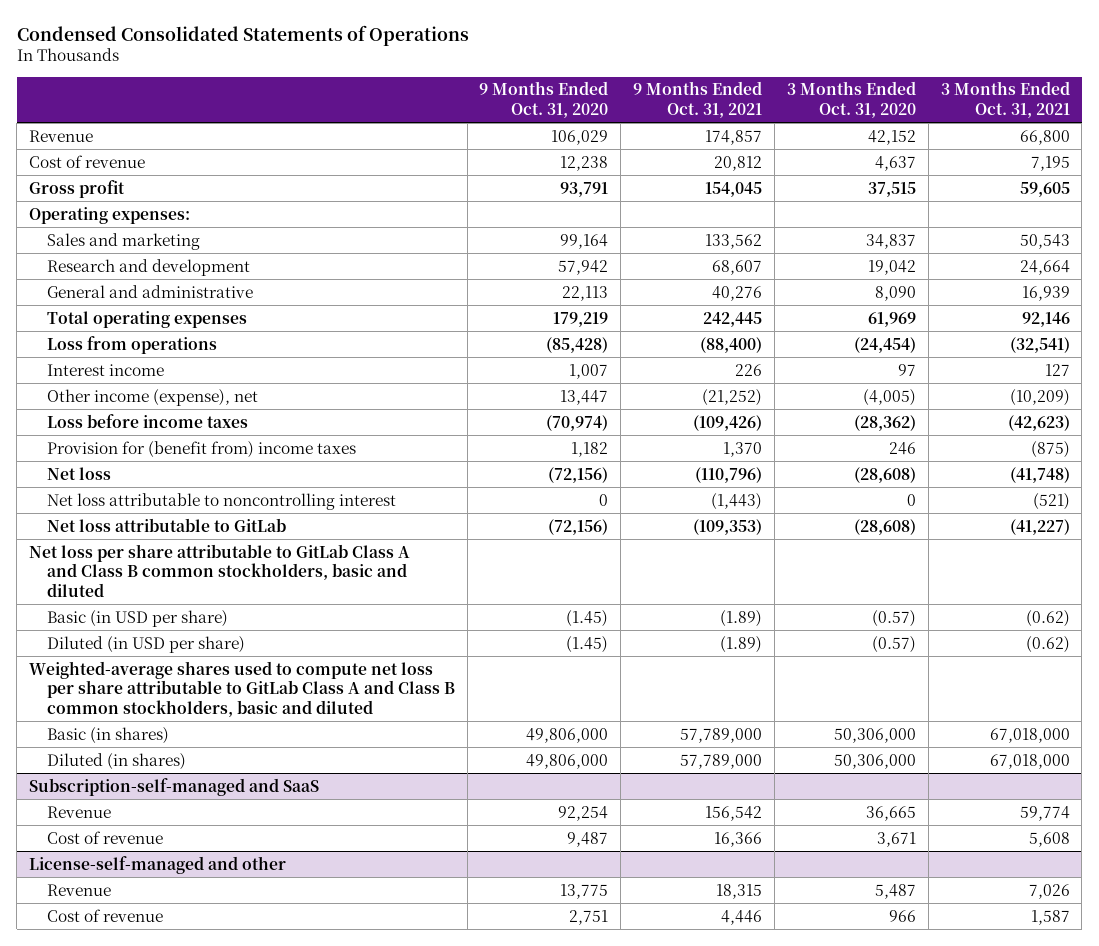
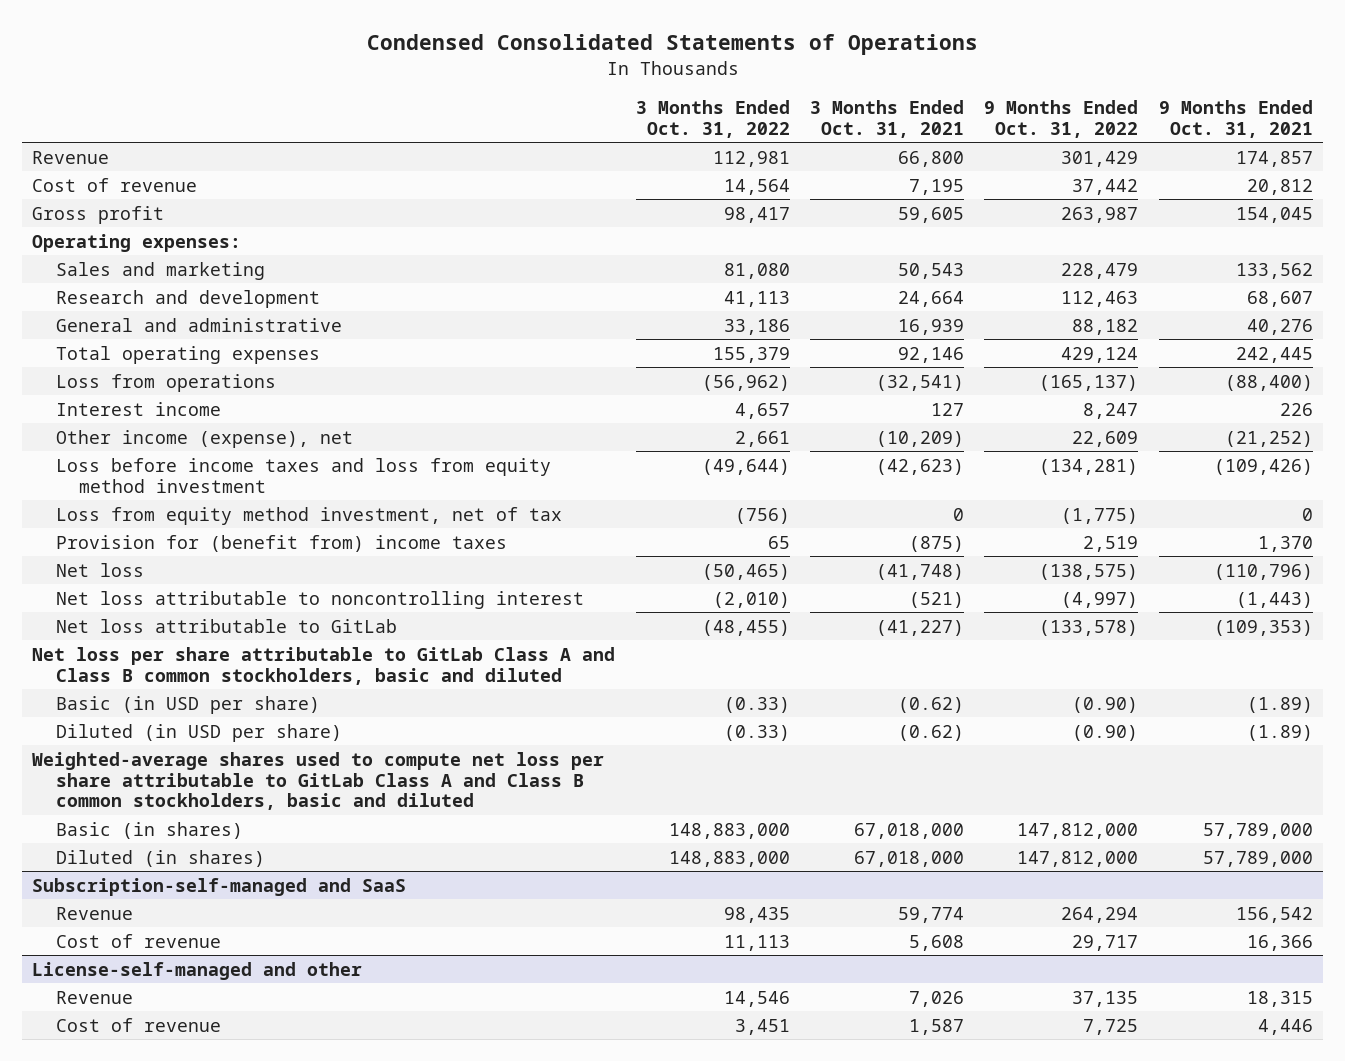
[479,81,609,118] 9 Months Ended Oct. 31, 2020 -> none
[786,81,916,118] 3 Months Ended Oct. 31, 2020 -> none
none -> [635,99,790,138] 3 Months Ended Oct. 31, 2022
none -> [984,99,1139,138] 9 Months Ended Oct. 31, 2022
[46,413,248,428] Loss before income taxes -> [55,457,551,493] Loss before income taxes and loss from equity method investment
none -> [55,506,562,525] Loss from equity method investment, net of tax

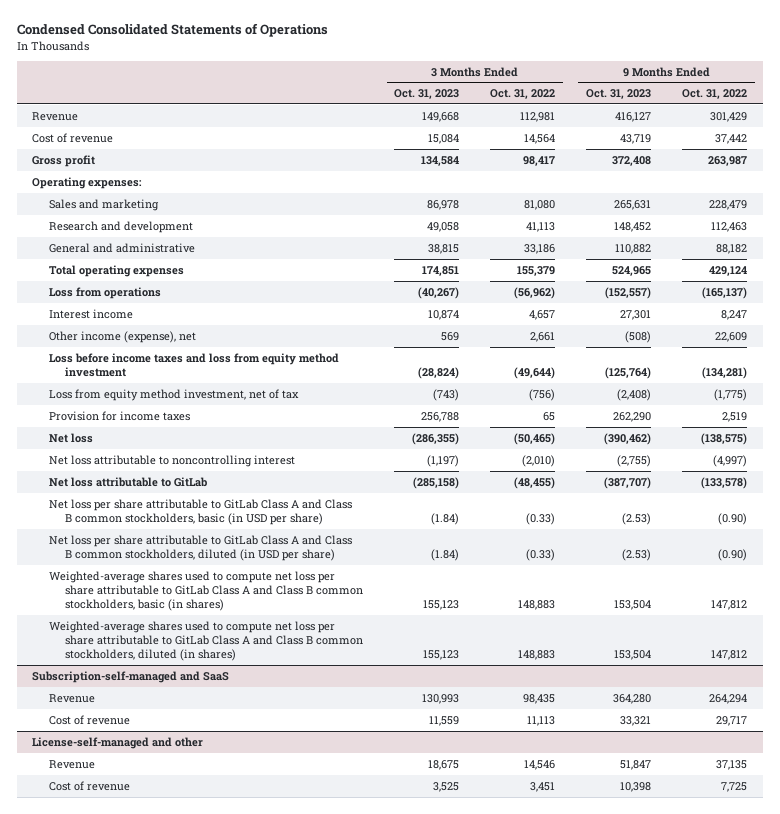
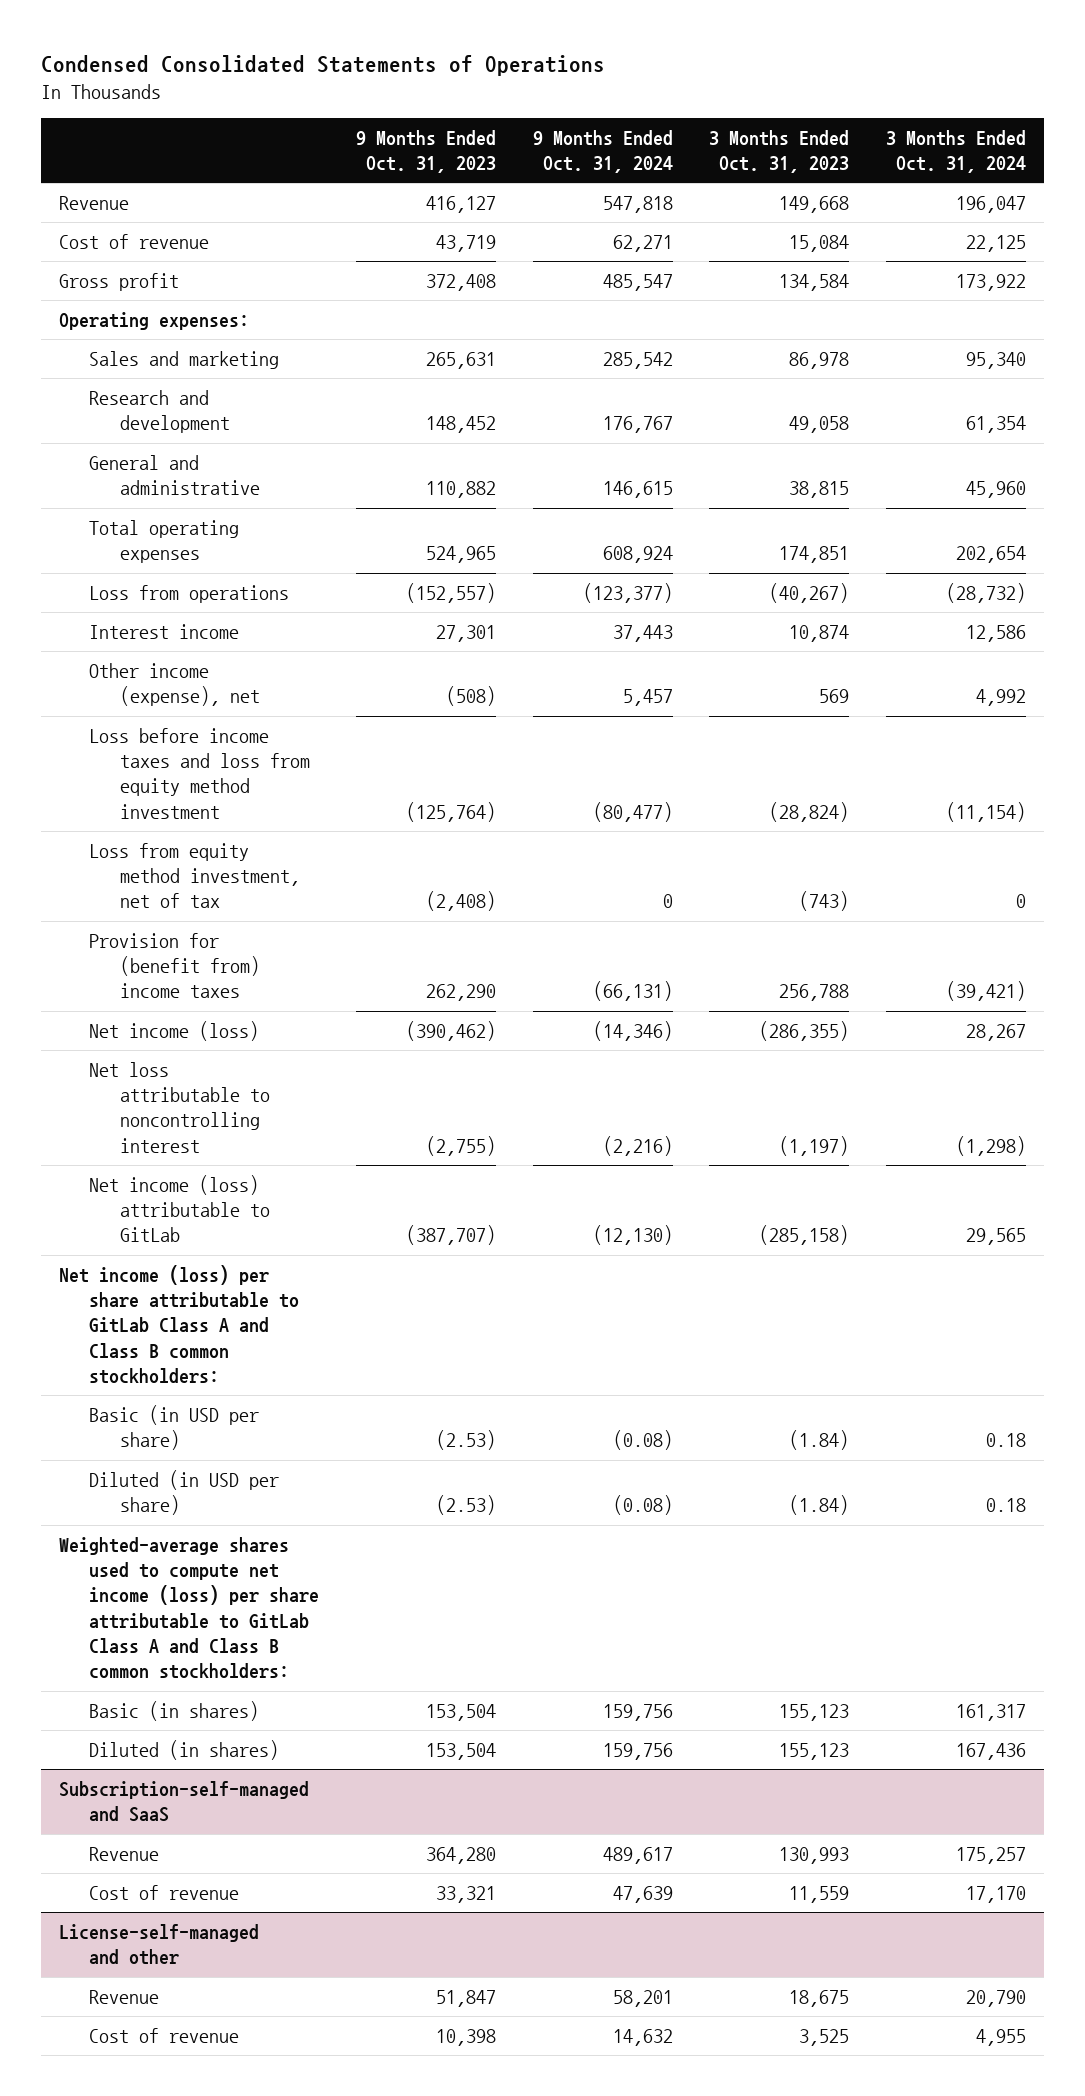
[490,89,556,100] Oct. 31, 2022 -> none
[682,89,748,100] Oct. 31, 2022 -> none
none -> [532,129,673,174] 9 Months Ended Oct. 31, 2024
none -> [885,129,1026,174] 3 Months Ended Oct. 31, 2024
[48,410,190,421] Provision for income taxes -> [89,932,260,999] Provision for (benefit from) income taxes
[48,432,93,443] Net loss -> [89,1020,260,1041] Net income (loss)
[48,476,207,487] Net loss attributable to GitLab -> [89,1174,270,1243] Net income (loss) attributable to GitLab
none -> [59,1264,300,1384] Net income (loss) per share attributable to GitLab Class A and Class B common stockholders:
[48,498,352,525] Net loss per share attributable to GitLab Class A and Class B common stockholders, basic (in USD per share) -> [89,1404,260,1451] Basic (in USD per share)
[48,534,352,561] Net loss per share attributable to GitLab Class A and Class B common stockholders, diluted (in USD per share) -> [89,1469,280,1516] Diluted (in USD per share)
none -> [59,1536,320,1680] Weighted-average shares used to compute net income (loss) per share attributable to GitLab Class A and Class B common stockholders:
[48,570,364,611] Weighted-average shares used to compute net loss per share attributable to GitLab Class A and Class B common stockholders, basic (in shares) -> [89,1700,260,1721] Basic (in shares)
[48,620,364,661] Weighted-average shares used to compute net loss per share attributable to GitLab Class A and Class B common stockholders, diluted (in shares) -> [89,1739,280,1760] Diluted (in shares)

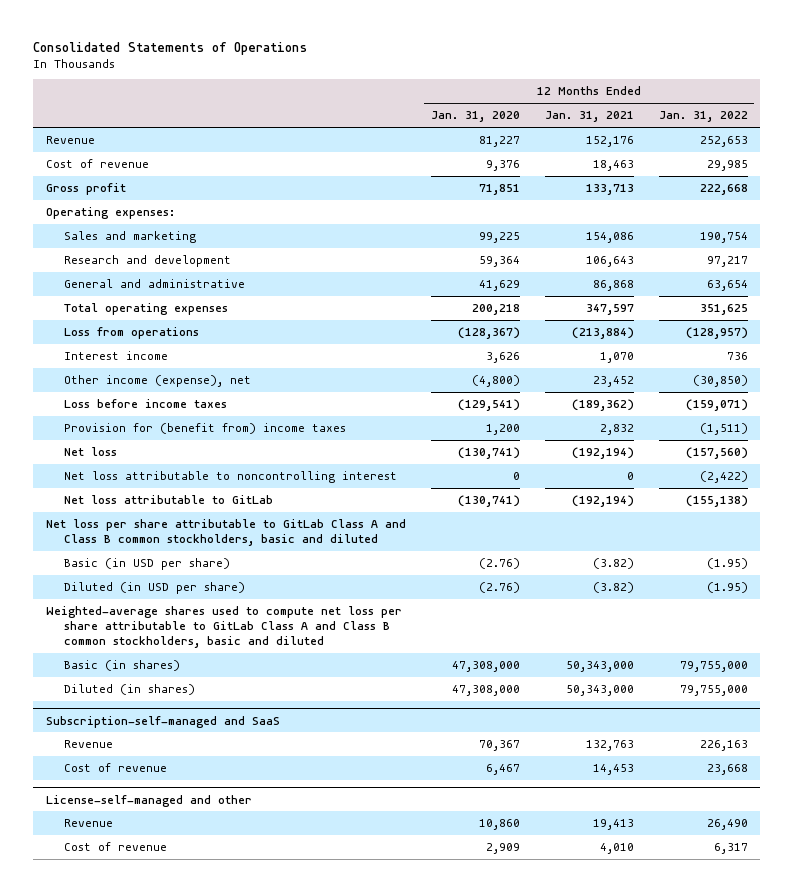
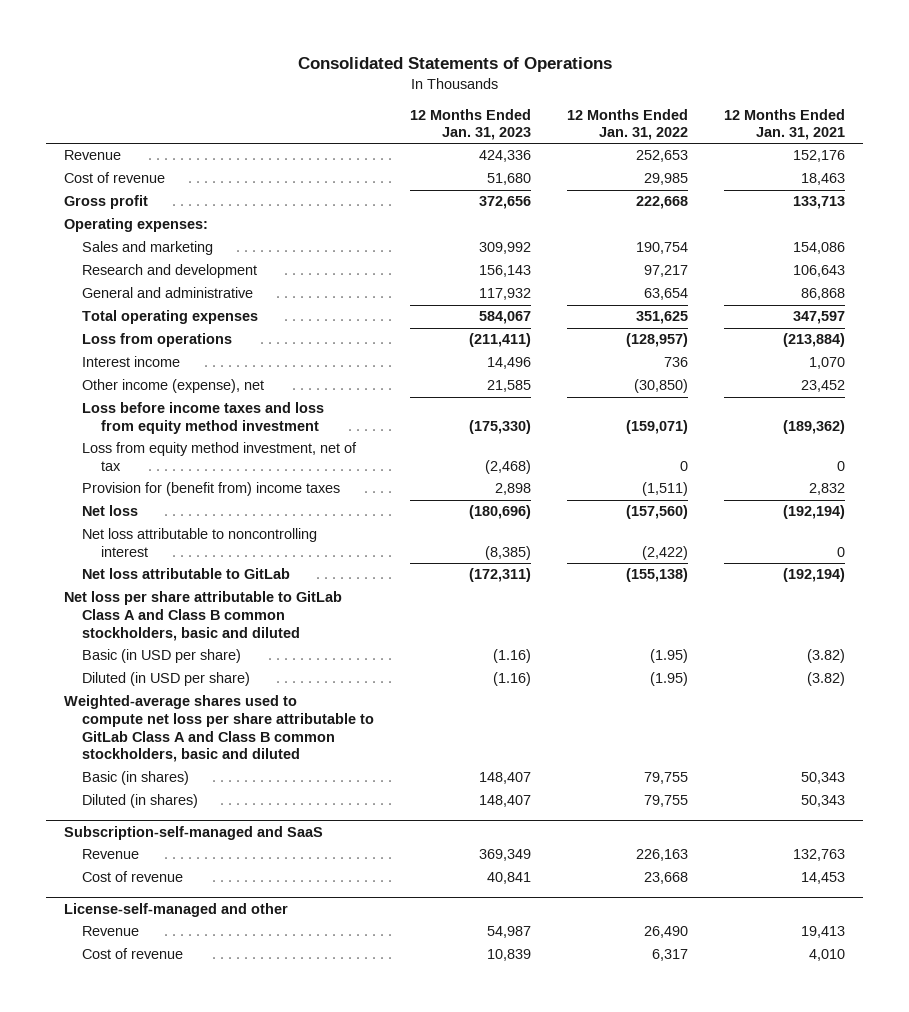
[430,111,520,123] Jan. 31, 2020 -> none
none -> [410,108,532,141] 12 Months Ended Jan. 31, 2023
[64,399,228,409] Loss before income taxes -> [82,402,325,435] Loss before income taxes and loss from equity method investment
none -> [82,442,358,472] Loss from equity method investment, net of tax
[565,661,634,673] 50,343,000 -> [801,772,846,785] 50,343
[679,661,748,673] 79,755,000 -> [644,772,689,785] 79,755
[565,685,634,697] 50,343,000 -> [801,795,846,808] 50,343
[679,685,748,697] 79,755,000 -> [644,795,689,808] 79,755

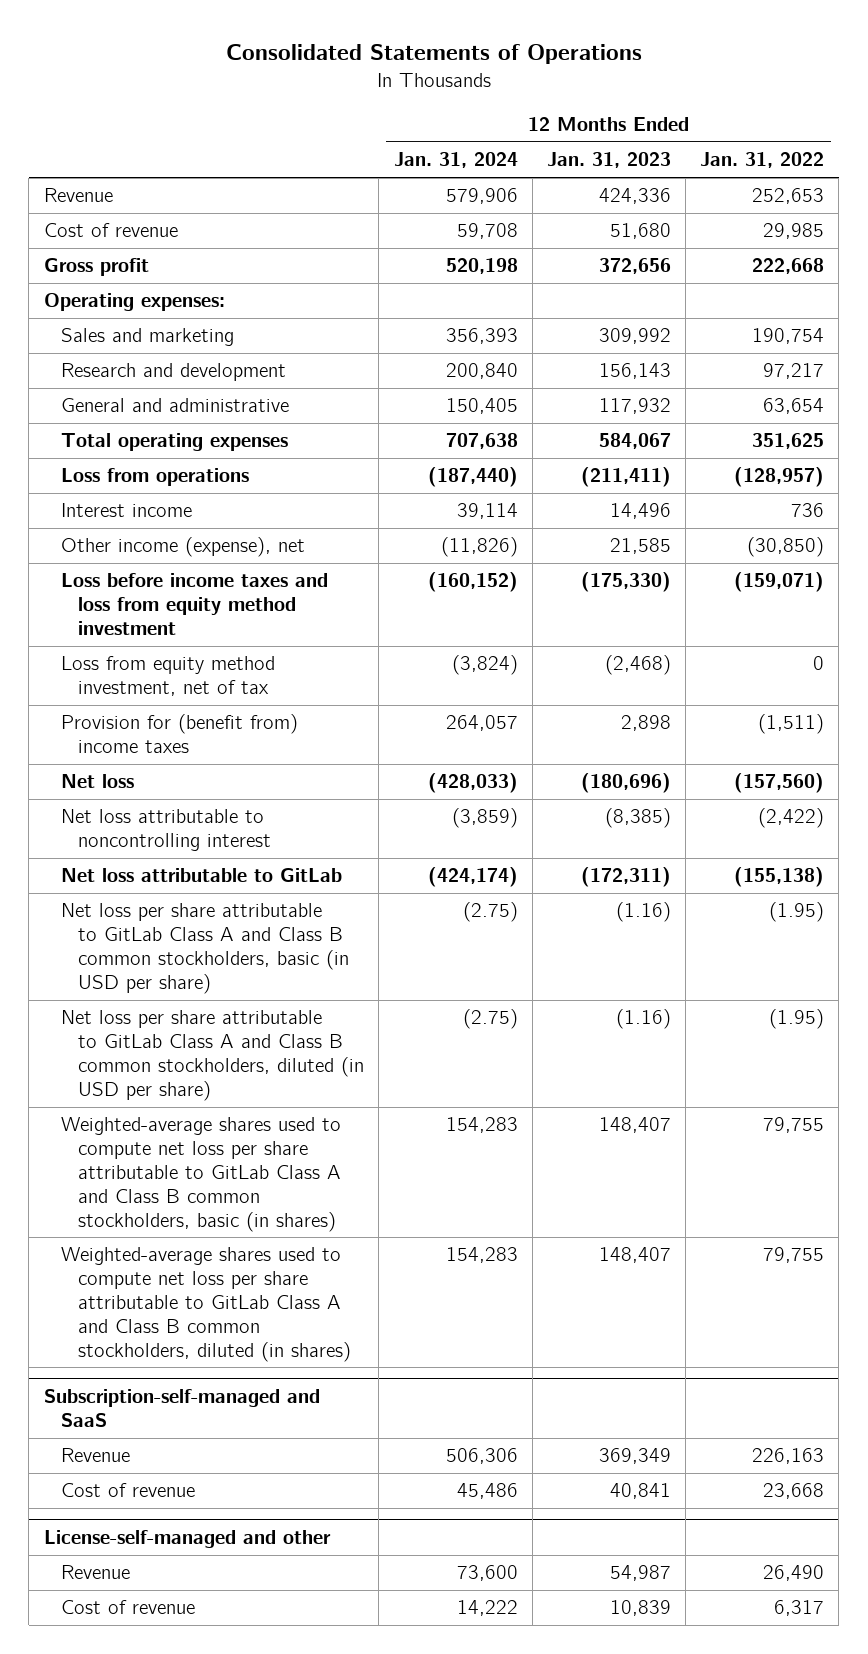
[724,108,846,141] 12 Months Ended Jan. 31, 2021 -> none
none -> [393,152,518,169] Jan. 31, 2024
[63,591,342,641] Net loss per share attributable to GitLab Class A and Class B common stockholders, basic and diluted -> none
[63,695,375,763] Weighted-average shares used to compute net loss per share attributable to GitLab Class A and Class B common stockholders, basic and diluted -> none
[82,649,242,664] Basic (in USD per share) -> [60,903,350,994] Net loss per share attributable to GitLab Class A and Class B common stockholders, basic (in USD per share)
[82,672,251,687] Diluted (in USD per share) -> [60,1010,365,1101] Net loss per share attributable to GitLab Class A and Class B common stockholders, diluted (in USD per share)
[82,771,190,786] Basic (in shares) -> [60,1117,342,1232] Weighted-average shares used to compute net loss per share attributable to GitLab Class A and Class B common stockholders, basic (in shares)
[82,794,199,809] Diluted (in shares) -> [60,1247,352,1362] Weighted-average shares used to compute net loss per share attributable to GitLab Class A and Class B common stockholders, diluted (in shares)

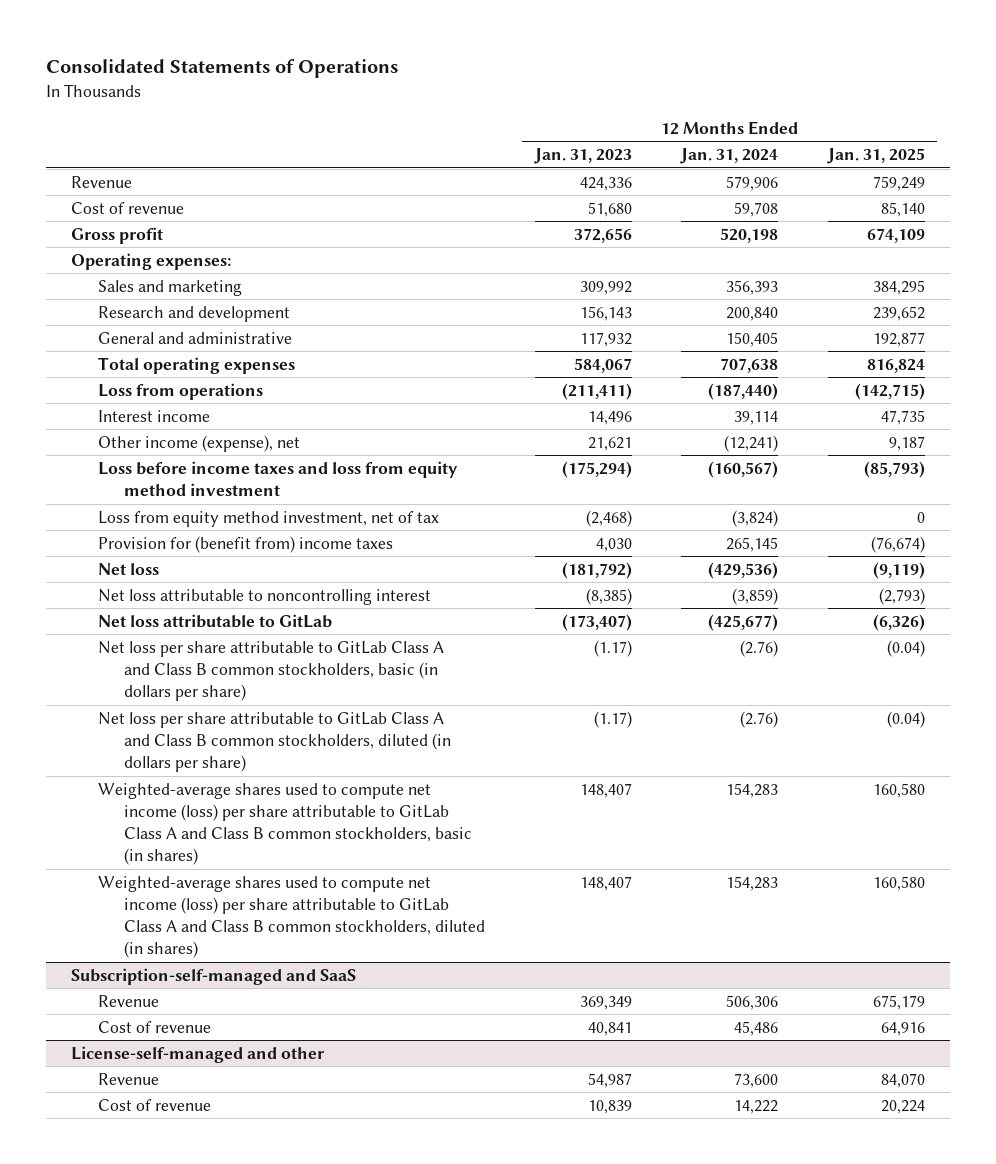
[700,152,825,169] Jan. 31, 2022 -> none
none -> [826,148,925,165] Jan. 31, 2025
[440,537,518,558] (11,826) -> [724,434,779,452] (12,241)
[609,538,671,555] 21,585 -> [587,436,632,451] 21,621
[427,572,518,593] (160,152) -> [708,460,779,478] (160,567)
[580,572,671,593] (175,330) -> [561,460,632,478] (175,294)
[445,715,518,732] 264,057 -> [726,536,779,552] 265,145
[620,715,671,732] 2,898 -> [595,537,632,552] 4,030
[427,773,518,794] (428,033) -> [708,561,779,579] (429,536)
[580,773,671,794] (180,696) -> [561,561,632,579] (181,792)
[427,867,518,888] (424,174) -> [708,613,779,631] (425,677)
[580,867,671,888] (172,311) -> [561,613,632,631] (173,407)
[60,903,350,994] Net loss per share attributable to GitLab Class A and Class B common stockholders, basic (in USD per share) -> [97,640,444,702] Net loss per share attributable to GitLab Class A and Class B common stockholders, basic (in dollars per share)
[462,902,518,923] (2.75) -> [740,639,779,657] (2.76)
[615,902,671,923] (1.16) -> [593,639,632,657] (1.17)
[60,1010,365,1101] Net loss per share attributable to GitLab Class A and Class B common stockholders, diluted (in USD per share) -> [97,711,452,773] Net loss per share attributable to GitLab Class A and Class B common stockholders, diluted (in dollars per share)
[462,1009,518,1030] (2.75) -> [740,710,779,728] (2.76)
[615,1009,671,1030] (1.16) -> [593,710,632,728] (1.17)
[60,1117,342,1232] Weighted-average shares used to compute net loss per share attributable to GitLab Class A and Class B common stockholders, basic (in shares) -> [97,782,473,866] Weighted-average shares used to compute net income (loss) per share attributable to GitLab Class A and Class B common stockholders, basic (in shares)
[60,1247,352,1362] Weighted-average shares used to compute net loss per share attributable to GitLab Class A and Class B common stockholders, diluted (in shares) -> [97,875,486,959] Weighted-average shares used to compute net income (loss) per share attributable to GitLab Class A and Class B common stockholders, diluted (in shares)

